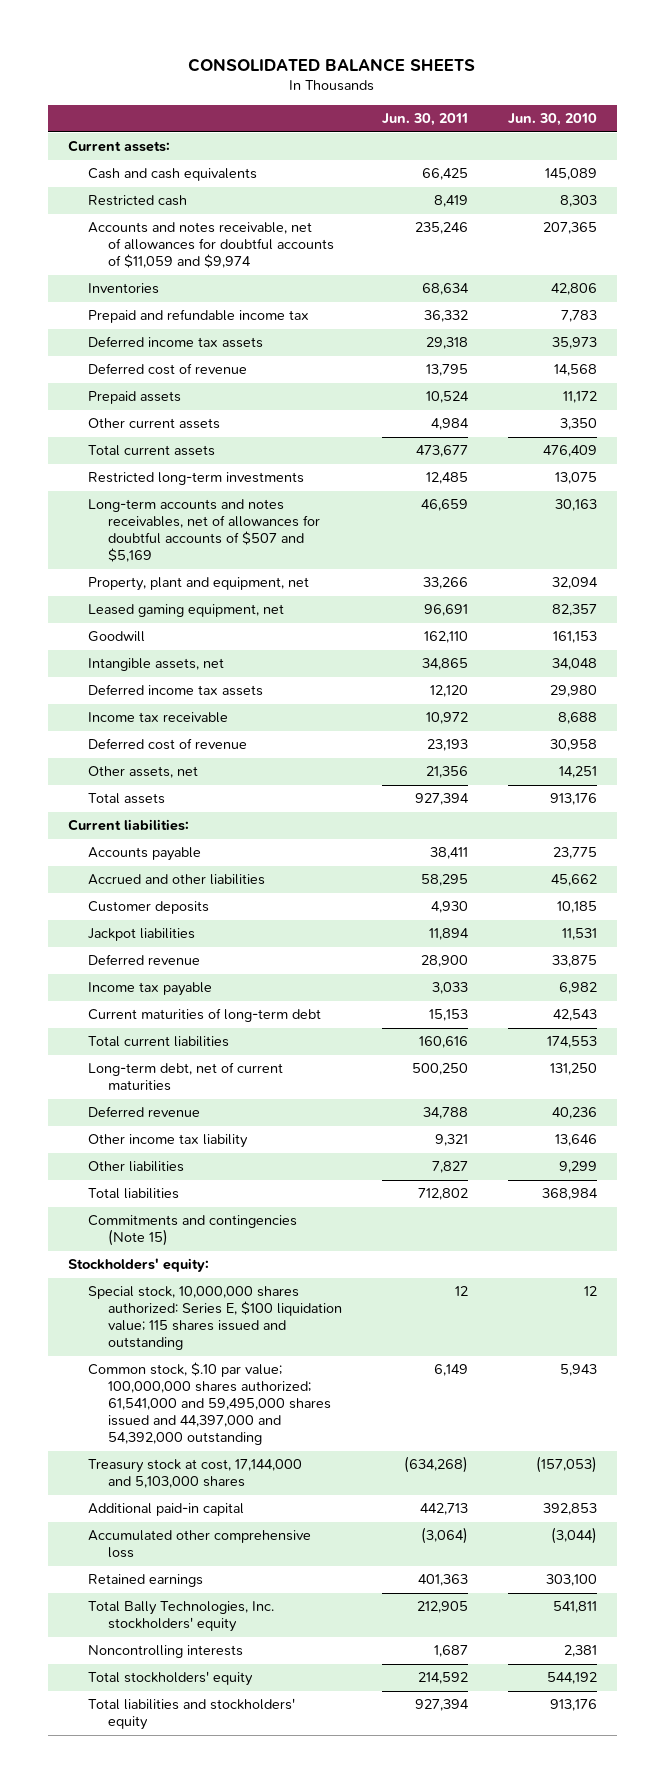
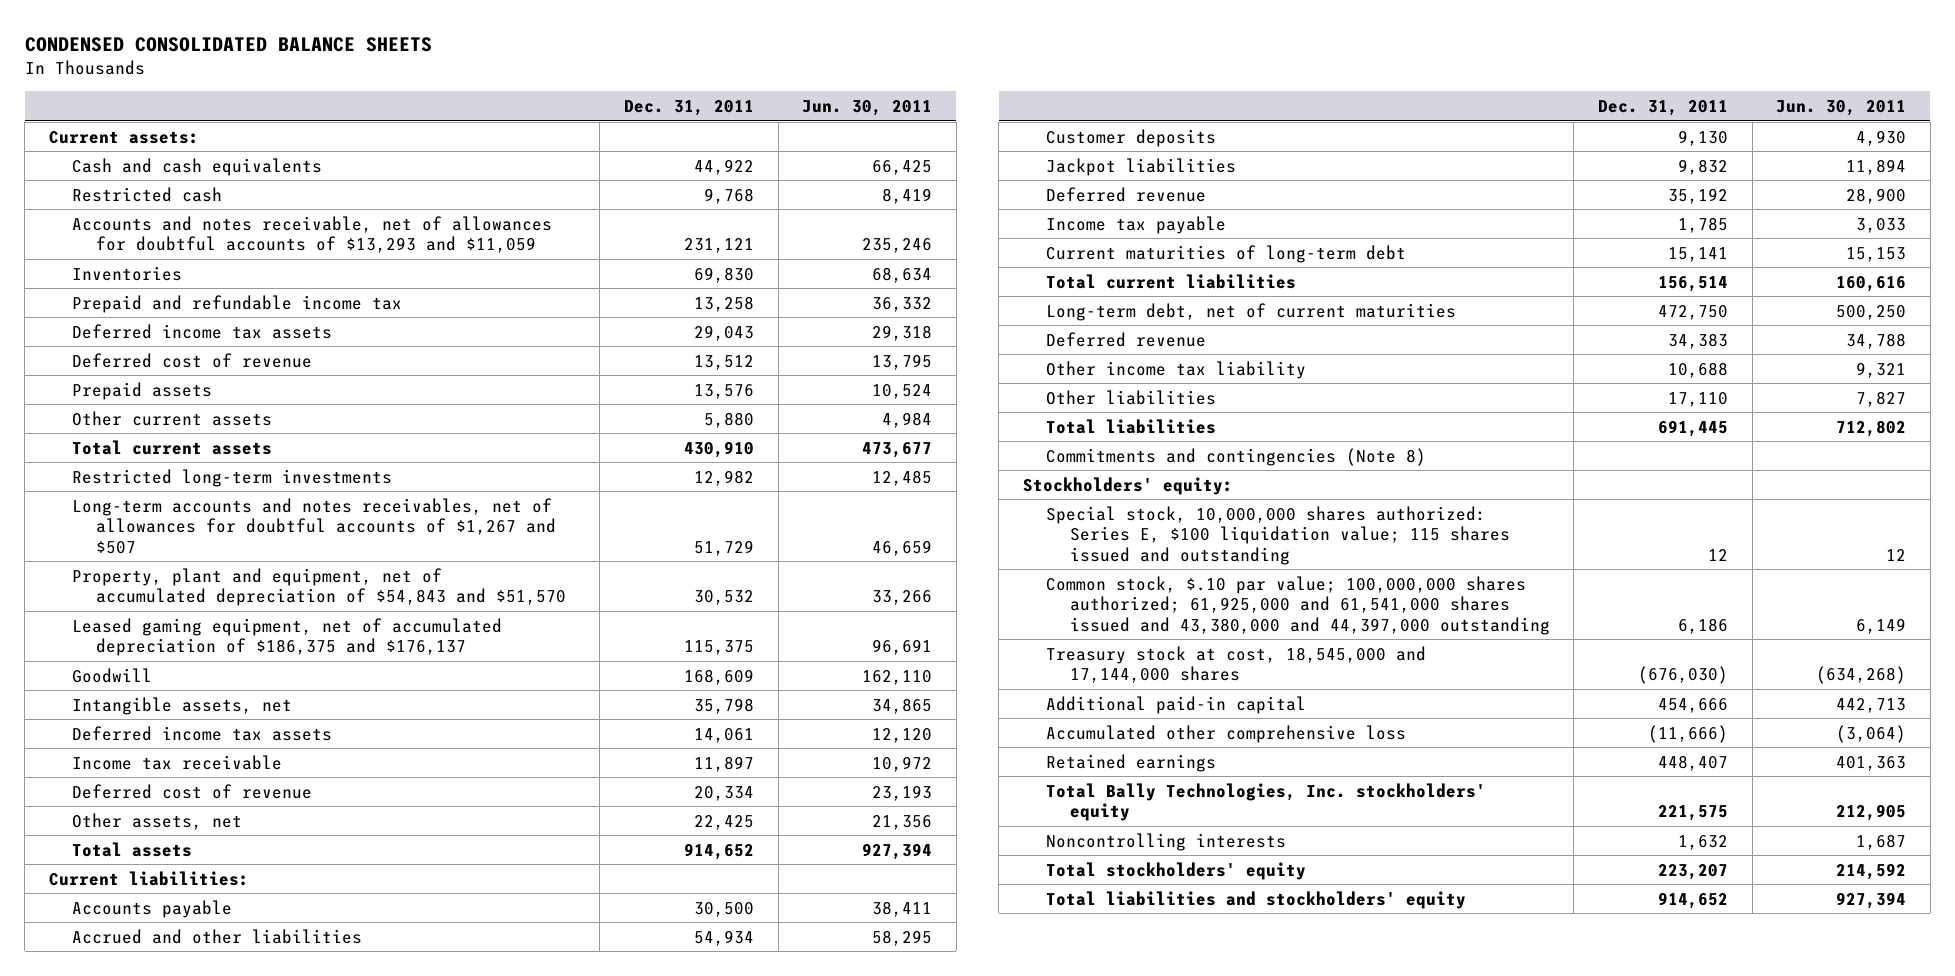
[188,57,476,72] CONSOLIDATED BALANCE SHEETS -> [24,37,432,53] CONDENSED CONSOLIDATED BALANCE SHEETS
[508,113,598,127] Jun. 30, 2010 -> none
none -> [623,100,754,117] Dec. 31, 2011
[87,222,335,269] Accounts and notes receivable, net of allowances for doubtful accounts of $11,059 and $9,974 -> [72,215,553,254] Accounts and notes receivable, net of allowances for doubtful accounts of $13,293 and $11,059
[87,499,321,563] Long-term accounts and notes receivables, net of allowances for doubtful accounts of $507 and $5,169 -> [72,497,556,554] Long-term accounts and notes receivables, net of allowances for doubtful accounts of $1,267 and $507
[87,577,309,592] Property, plant and equipment, net -> [72,567,566,607] Property, plant and equipment, net of accumulated depreciation of $54,843 and $51,570
[87,604,284,618] Leased gaming equipment, net -> [72,617,503,657] Leased gaming equipment, net of accumulated depreciation of $186,375 and $176,137
[87,1215,297,1247] Commitments and contingencies (Note 15) -> [1046,447,1427,466] Commitments and contingencies (Note 8)
[87,1362,332,1446] Common stock, $.10 par value; 100,000,000 shares authorized; 61,541,000 and 59,495,000 shares issued and 44,397,000 and 54,392,000 outstanding -> [1046,575,1550,635] Common stock, $.10 par value; 100,000,000 shares authorized; 61,925,000 and 61,541,000 shares issued and 43,380,000 and 44,397,000 outstanding
[87,1459,302,1489] Treasury stock at cost, 17,144,000 and 5,103,000 shares -> [1046,645,1427,684] Treasury stock at cost, 18,545,000 and 17,144,000 shares

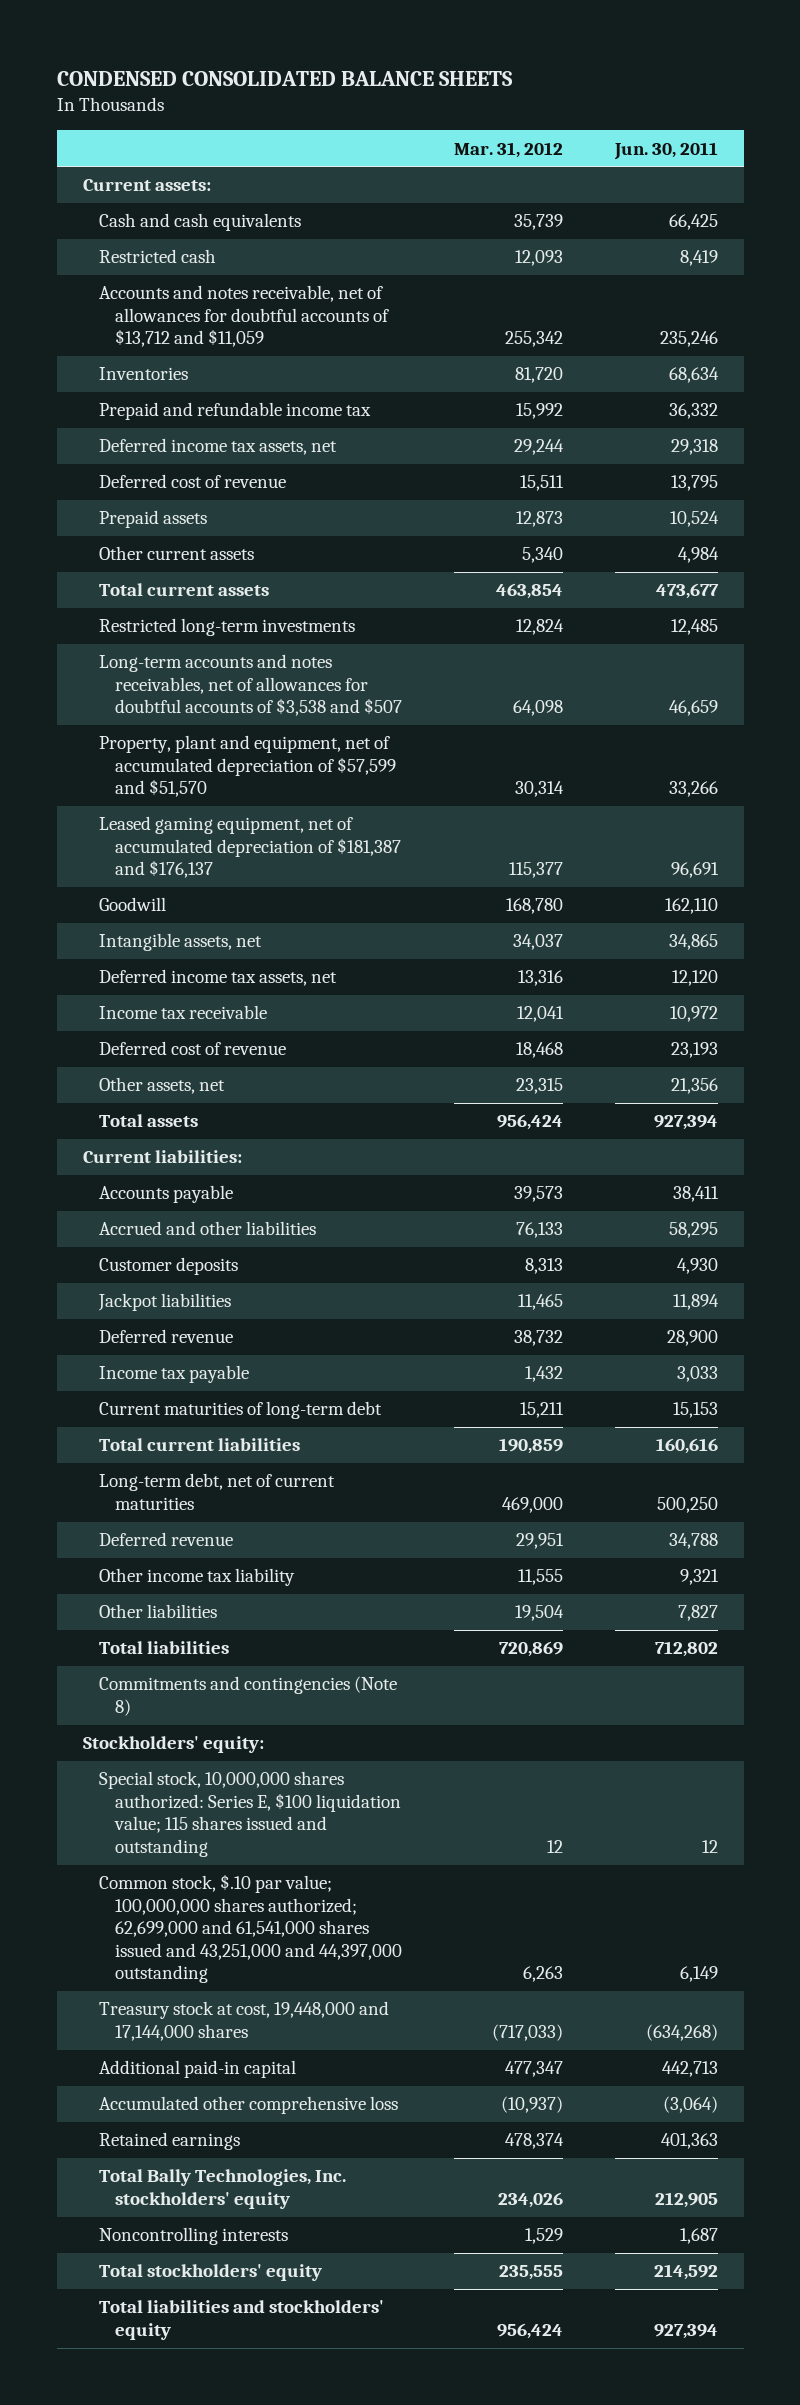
[623,100,754,117] Dec. 31, 2011 -> none
none -> [453,141,563,158] Mar. 31, 2012
[72,215,553,254] Accounts and notes receivable, net of allowances for doubtful accounts of $13,293 and $11,059 -> [98,285,389,348] Accounts and notes receivable, net of allowances for doubtful accounts of $13,712 and $11,059
[72,323,333,339] Deferred income tax assets -> [98,438,337,456] Deferred income tax assets, net
[72,497,556,554] Long-term accounts and notes receivables, net of allowances for doubtful accounts of $1,267 and $507 -> [98,654,402,717] Long-term accounts and notes receivables, net of allowances for doubtful accounts of $3,538 and $507
[72,567,566,607] Property, plant and equipment, net of accumulated depreciation of $54,843 and $51,570 -> [98,735,396,798] Property, plant and equipment, net of accumulated depreciation of $57,599 and $51,570
[72,617,503,657] Leased gaming equipment, net of accumulated depreciation of $186,375 and $176,137 -> [98,816,401,879] Leased gaming equipment, net of accumulated depreciation of $181,387 and $176,137
[72,725,333,741] Deferred income tax assets -> [98,969,337,987] Deferred income tax assets, net
[1046,575,1550,635] Common stock, $.10 par value; 100,000,000 shares authorized; 61,925,000 and 61,541,000 shares issued and 43,380,000 and 44,397,000 outstanding -> [98,1874,402,1984] Common stock, $.10 par value; 100,000,000 shares authorized; 62,699,000 and 61,541,000 shares issued and 43,251,000 and 44,397,000 outstanding
[1046,645,1427,684] Treasury stock at cost, 18,545,000 and 17,144,000 shares -> [98,2001,389,2041] Treasury stock at cost, 19,448,000 and 17,144,000 shares

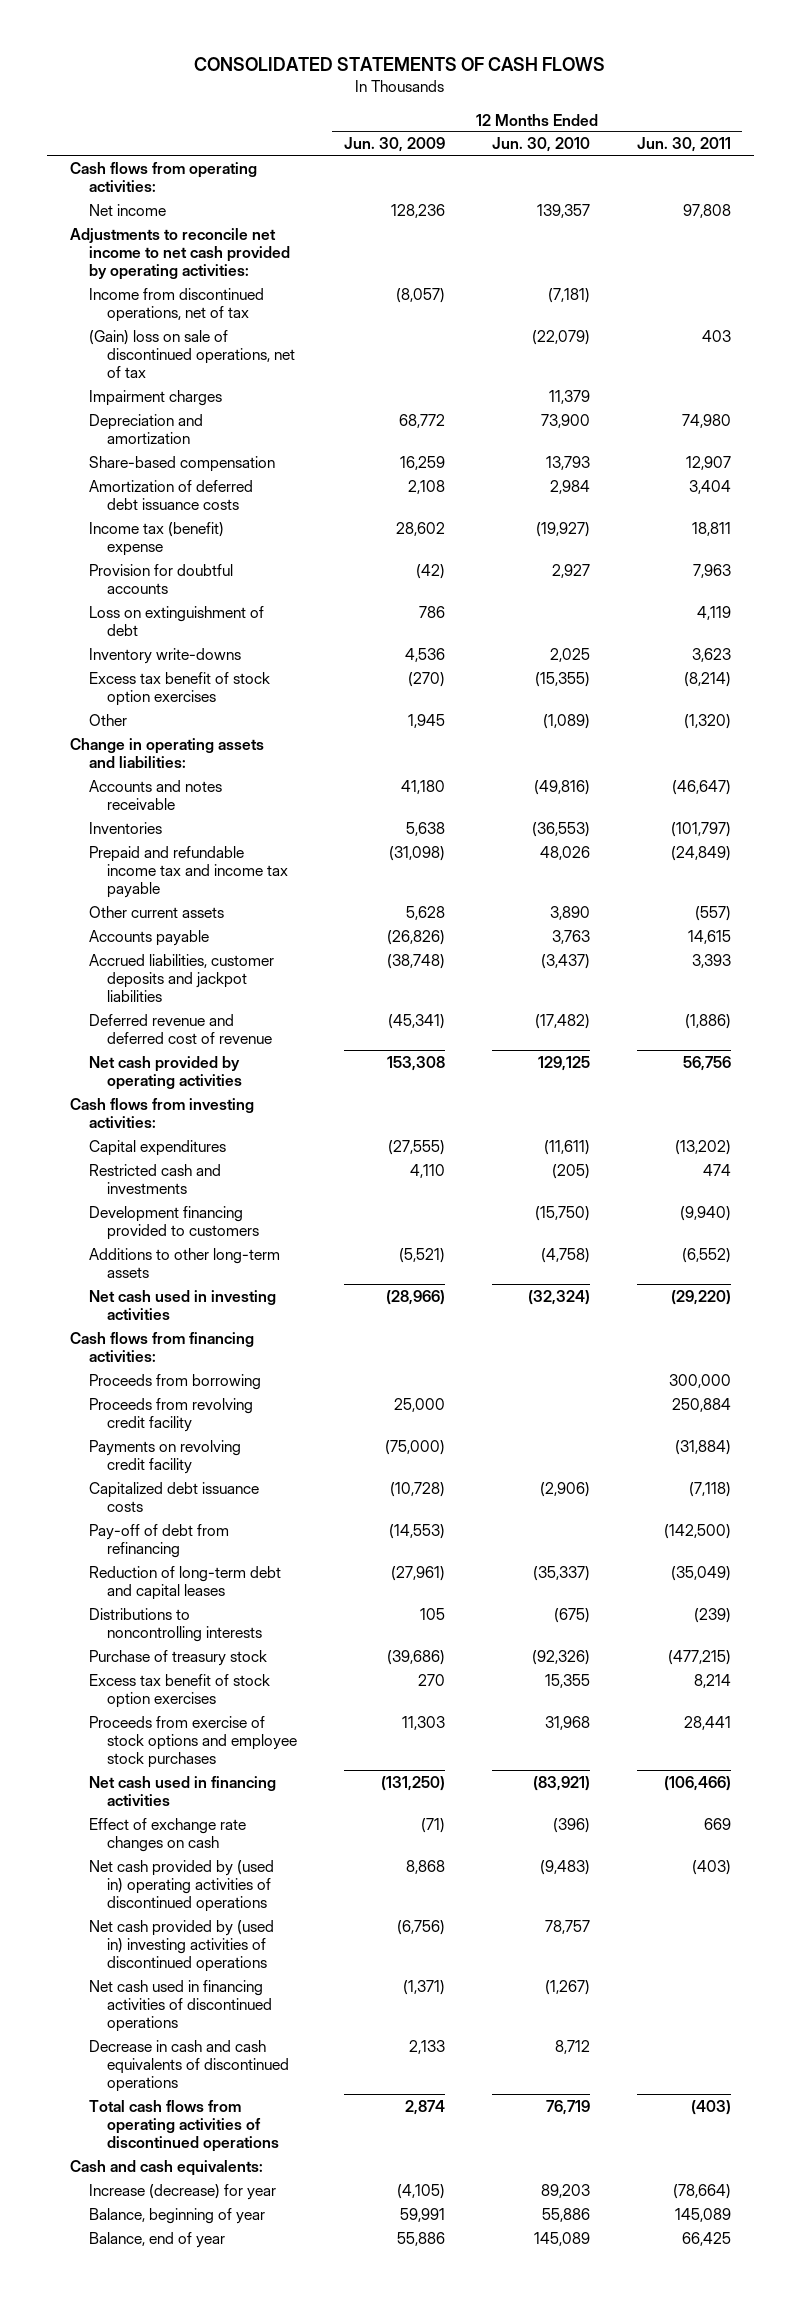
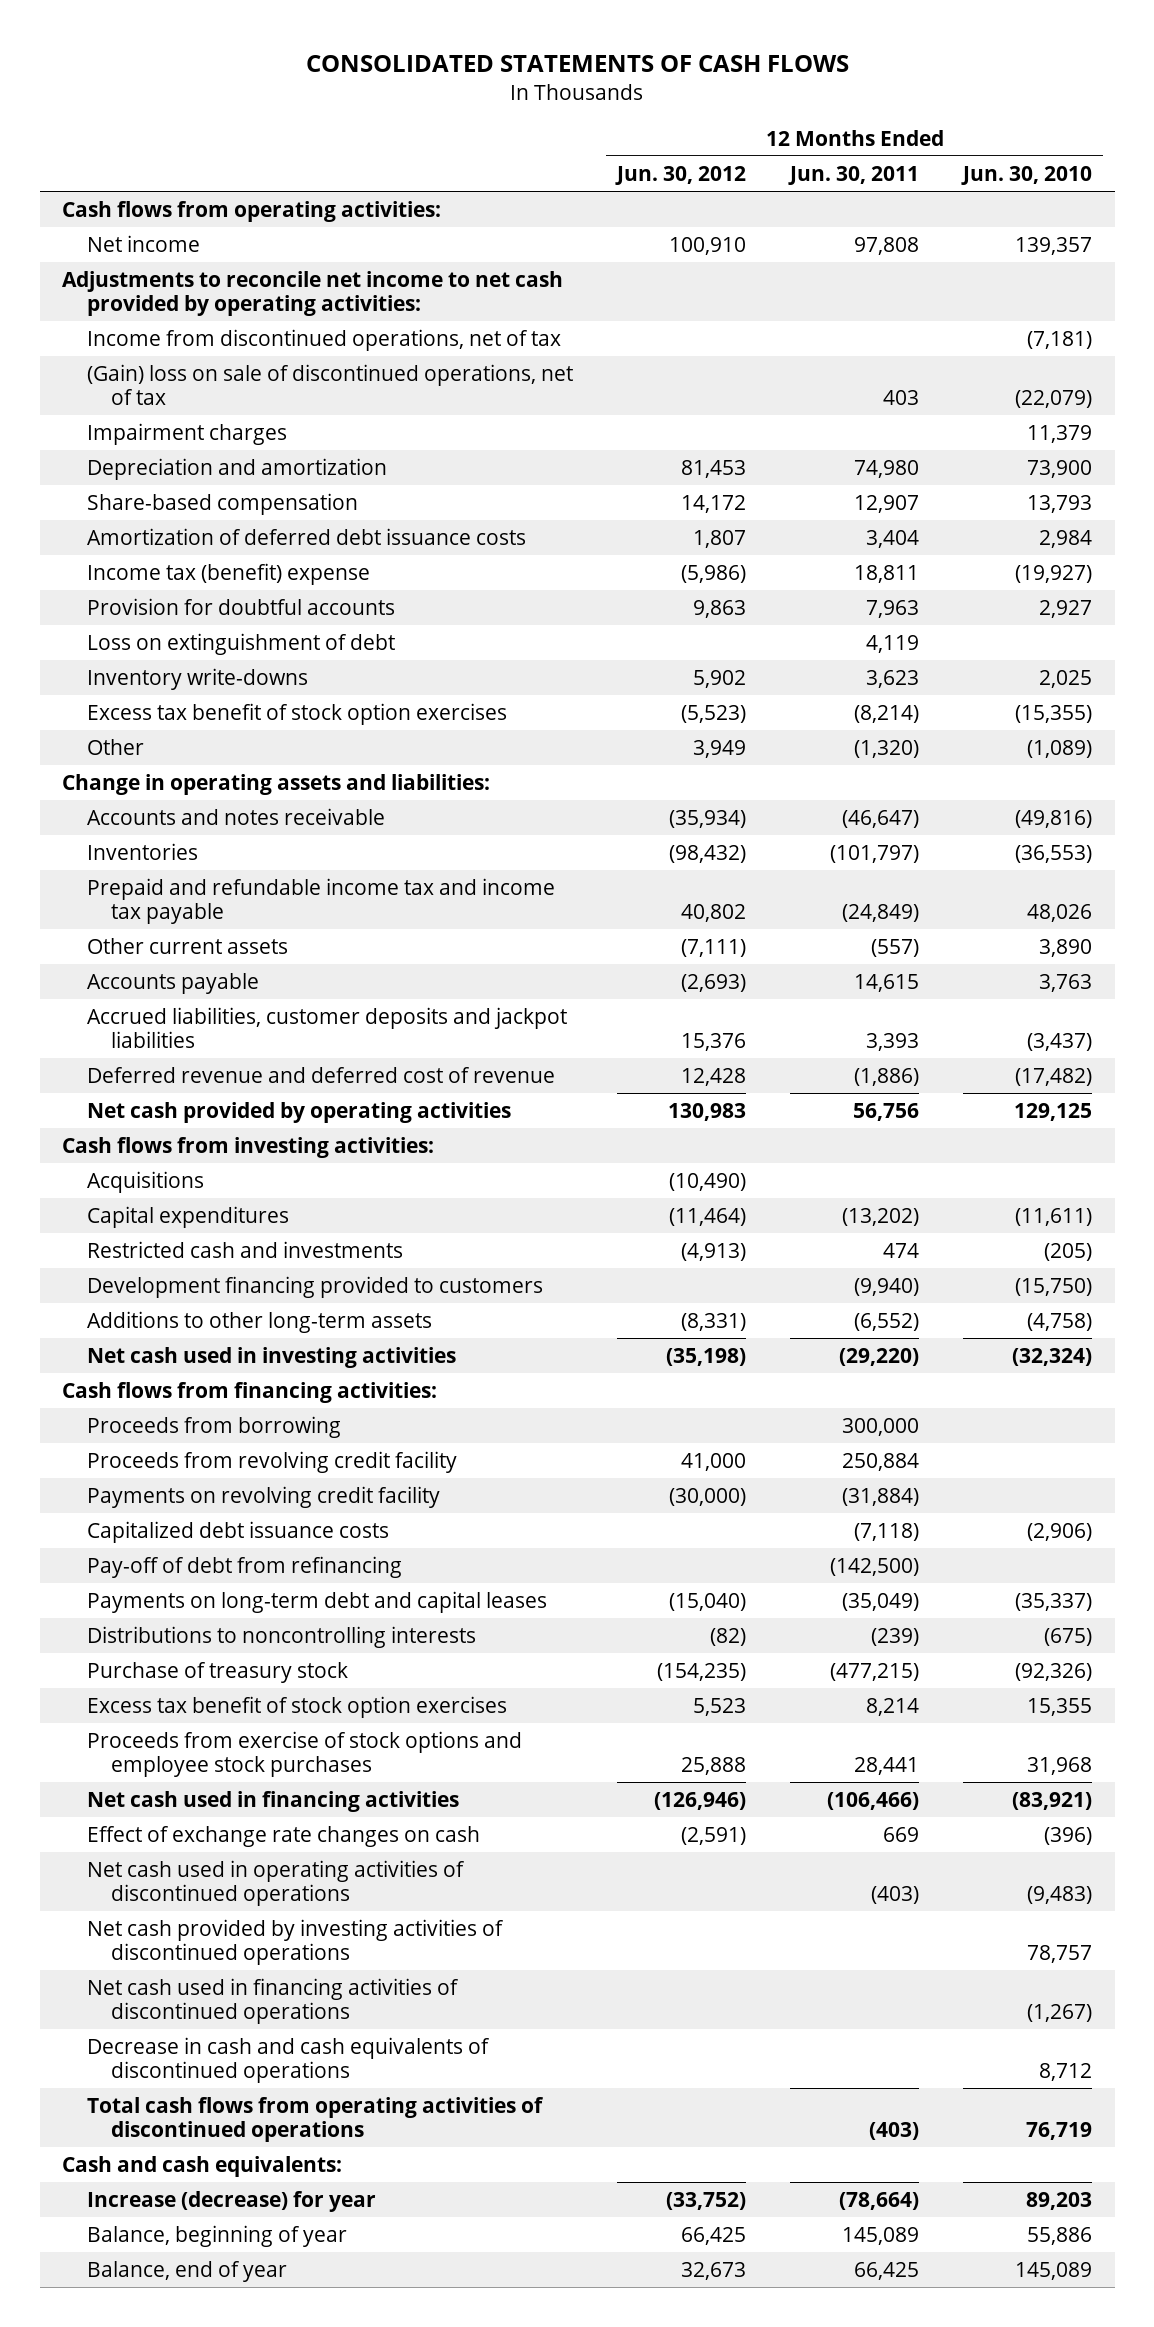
[344,137,446,153] Jun. 30, 2009 -> none
none -> [614,166,746,186] Jun. 30, 2012
none -> [86,1171,204,1194] Acquisitions
[88,1565,281,1600] Reduction of long-term debt and capital leases -> [86,1591,547,1614] Payments on long-term debt and capital leases
[88,1859,274,1913] Net cash provided by (used in) operating activities of discontinued operations -> [86,1860,465,1907] Net cash used in operating activities of discontinued operations
[88,1919,274,1973] Net cash provided by (used in) investing activities of discontinued operations -> [86,1919,504,1966] Net cash provided by investing activities of discontinued operations

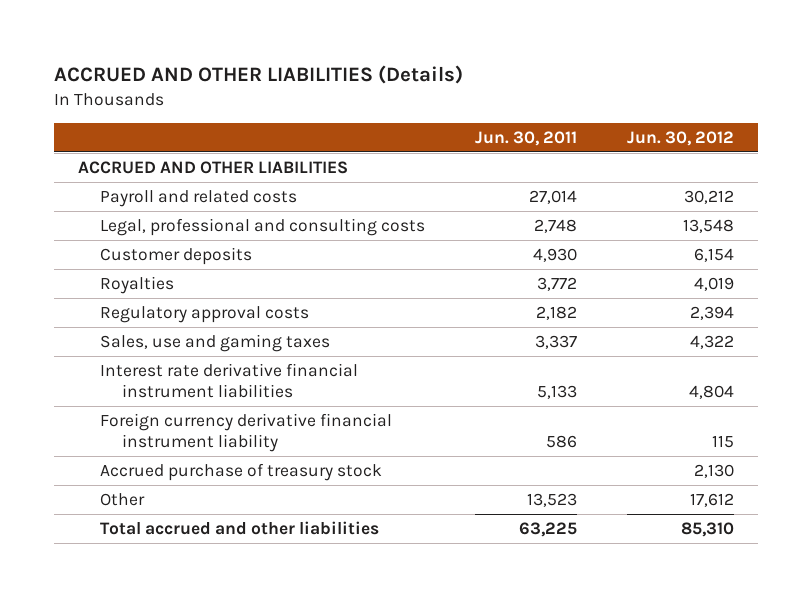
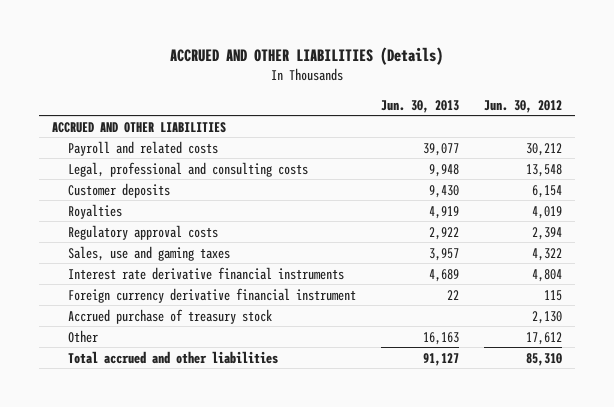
[474,130,577,146] Jun. 30, 2011 -> none
none -> [381,99,460,113] Jun. 30, 2013
[100,363,359,398] Interest rate derivative financial instrument liabilities -> [67,266,344,280] Interest rate derivative financial instruments
[100,413,393,452] Foreign currency derivative financial instrument liability -> [67,287,356,303] Foreign currency derivative financial instrument

